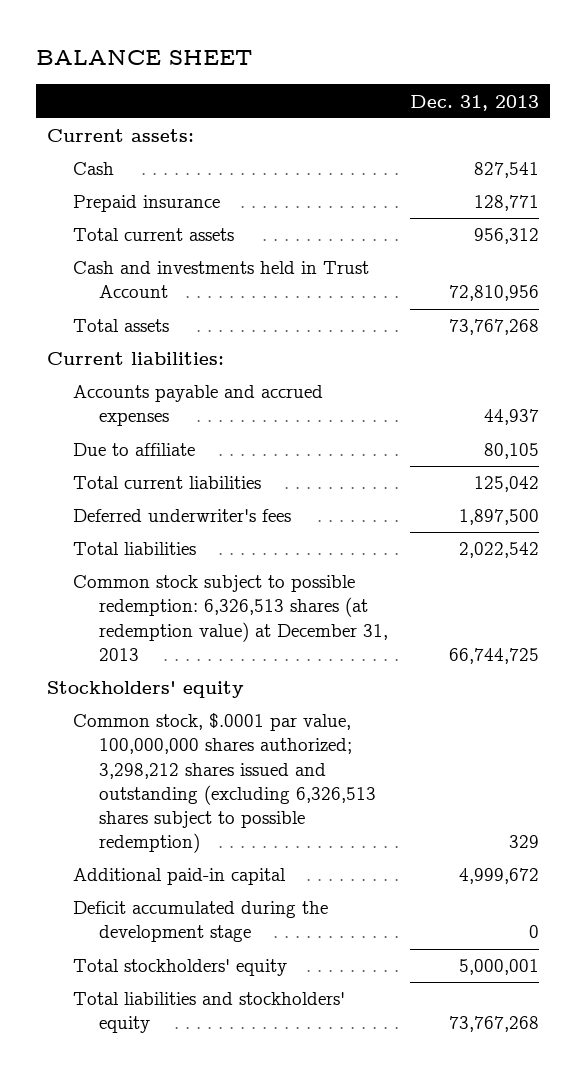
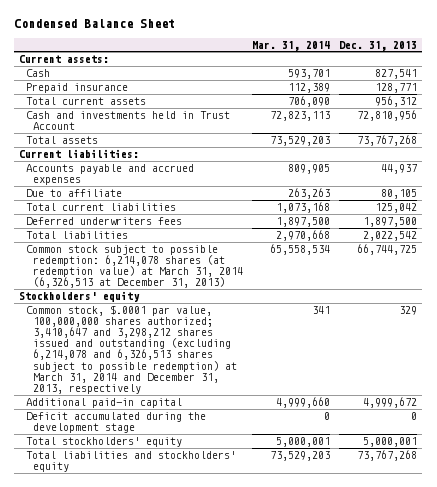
[36,50,253,66] BALANCE SHEET -> [14,19,176,29] Condensed Balance Sheet
none -> [252,40,331,51] Mar. 31, 2014
[72,509,291,523] Deferred underwriter's fees -> [25,217,182,226] Deferred underwriters fees
[72,575,388,661] Common stock subject to possible redemption: 6,326,513 shares (at redemption value) at December 31, 2013 -> [25,245,243,289] Common stock subject to possible redemption: 6,214,078 shares (at redemption value) at March 31, 2014 (6,326,513 at December 31, 2013)
[72,713,376,854] Common stock, $.0001 par value, 100,000,000 shares authorized; 3,298,212 shares issued and outstanding (excluding 6,326,513 shares subject to possible redemption) -> [25,305,237,394] Common stock, $.0001 par value, 100,000,000 shares authorized; 3,410,647 and 3,298,212 shares issued and outstanding (excluding 6,214,078 and 6,326,513 shares subject to possible redemption) at March 31, 2014 and December 31, 2013, respectively

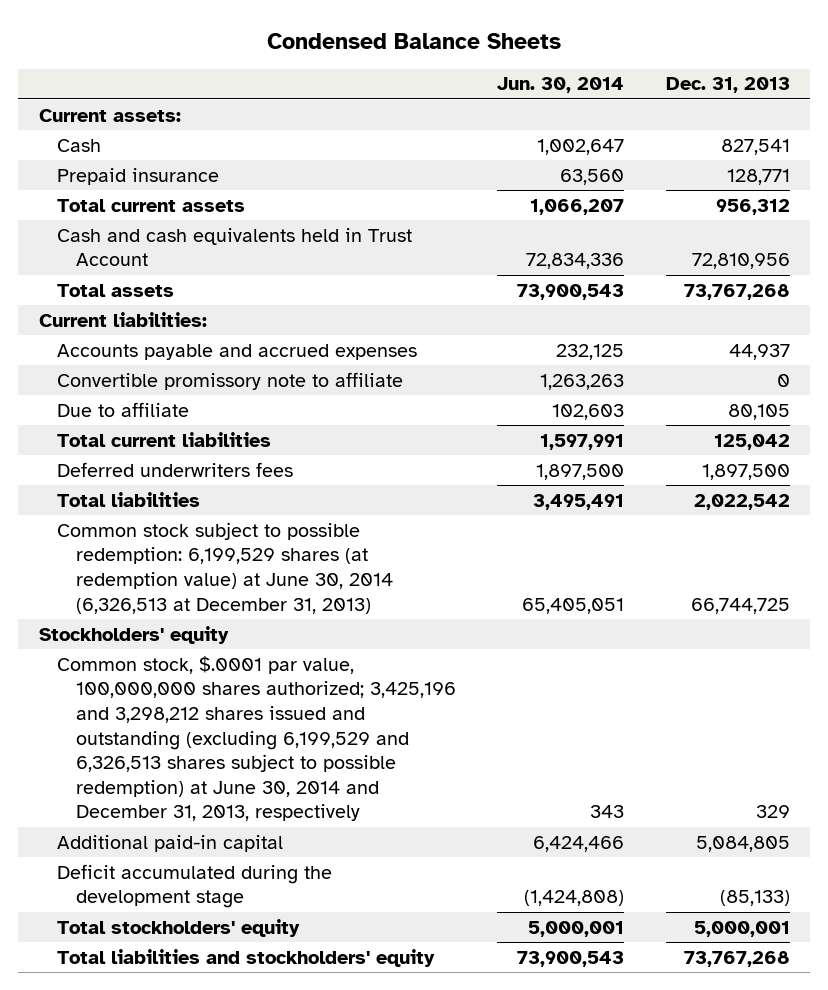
[14,19,176,29] Condensed Balance Sheet -> [267,32,562,49] Condensed Balance Sheets
[252,40,331,51] Mar. 31, 2014 -> none
none -> [497,77,625,94] Jun. 30, 2014
[25,111,230,131] Cash and investments held in Trust Account -> [57,227,413,267] Cash and cash equivalents held in Trust Account
none -> [57,371,404,390] Convertible promissory note to affiliate
[25,245,243,289] Common stock subject to possible redemption: 6,214,078 shares (at redemption value) at March 31, 2014 (6,326,513 at December 31, 2013) -> [57,521,394,614] Common stock subject to possible redemption: 6,199,529 shares (at redemption value) at June 30, 2014 (6,326,513 at December 31, 2013)
[25,305,237,394] Common stock, $.0001 par value, 100,000,000 shares authorized; 3,410,647 and 3,298,212 shares issued and outstanding (excluding 6,214,078 and 6,326,513 shares subject to possible redemption) at March 31, 2014 and December 31, 2013, respectively -> [57,655,457,822] Common stock, $.0001 par value, 100,000,000 shares authorized; 3,425,196 and 3,298,212 shares issued and outstanding (excluding 6,199,529 and 6,326,513 shares subject to possible redemption) at June 30, 2014 and December 31, 2013, respectively
[363,397,418,409] 4,999,672 -> [695,835,790,852] 5,084,805
[411,412,418,421] 0 -> [719,890,790,907] (85,133)

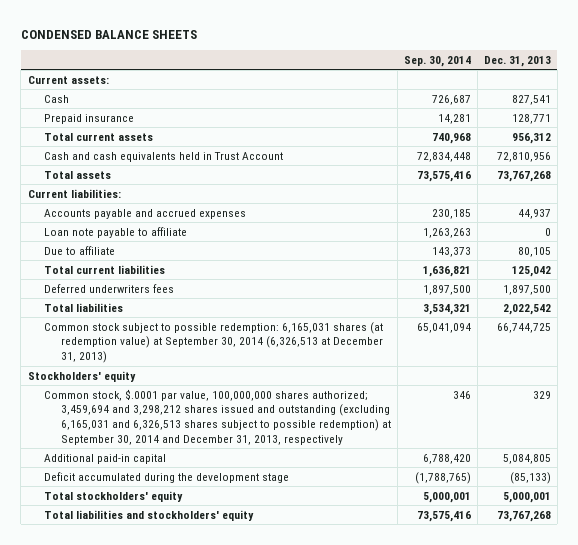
[267,32,562,49] Condensed Balance Sheets -> [20,29,197,39] CONDENSED BALANCE SHEETS
[497,77,625,94] Jun. 30, 2014 -> none
none -> [403,55,471,67] Sep. 30, 2014
[57,371,404,390] Convertible promissory note to affiliate -> [44,226,188,238] Loan note payable to affiliate
[57,521,394,614] Common stock subject to possible redemption: 6,199,529 shares (at redemption value) at June 30, 2014 (6,326,513 at December 31, 2013) -> [44,321,384,363] Common stock subject to possible redemption: 6,165,031 shares (at redemption value) at September 30, 2014 (6,326,513 at December 31, 2013)
[57,655,457,822] Common stock, $.0001 par value, 100,000,000 shares authorized; 3,425,196 and 3,298,212 shares issued and outstanding (excluding 6,199,529 and 6,326,513 shares subject to possible redemption) at June 30, 2014 and December 31, 2013, respectively -> [44,388,391,445] Common stock, $.0001 par value, 100,000,000 shares authorized; 3,459,694 and 3,298,212 shares issued and outstanding (excluding 6,165,031 and 6,326,513 shares subject to possible redemption) at September 30, 2014 and December 31, 2013, respectively

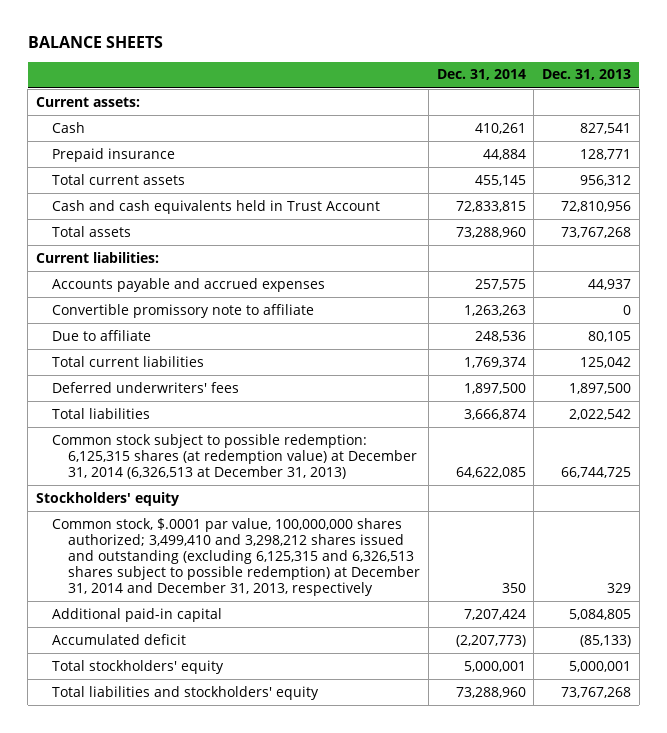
[20,29,197,39] CONDENSED BALANCE SHEETS -> [27,36,163,49] BALANCE SHEETS
[403,55,471,67] Sep. 30, 2014 -> none
none -> [436,69,526,81] Dec. 31, 2014
[44,226,188,238] Loan note payable to affiliate -> [51,303,314,318] Convertible promissory note to affiliate
[44,283,175,293] Deferred underwriters fees -> [51,381,239,393] Deferred underwriters' fees
[44,321,384,363] Common stock subject to possible redemption: 6,165,031 shares (at redemption value) at September 30, 2014 (6,326,513 at December 31, 2013) -> [51,433,417,479] Common stock subject to possible redemption: 6,125,315 shares (at redemption value) at December 31, 2014 (6,326,513 at December 31, 2013)
[44,388,391,445] Common stock, $.0001 par value, 100,000,000 shares authorized; 3,459,694 and 3,298,212 shares issued and outstanding (excluding 6,165,031 and 6,326,513 shares subject to possible redemption) at September 30, 2014 and December 31, 2013, respectively -> [51,517,420,596] Common stock, $.0001 par value, 100,000,000 shares authorized; 3,499,410 and 3,298,212 shares issued and outstanding (excluding 6,125,315 and 6,326,513 shares subject to possible redemption) at December 31, 2014 and December 31, 2013, respectively
[44,471,290,483] Deficit accumulated during the development stage -> [51,633,186,645] Accumulated deficit

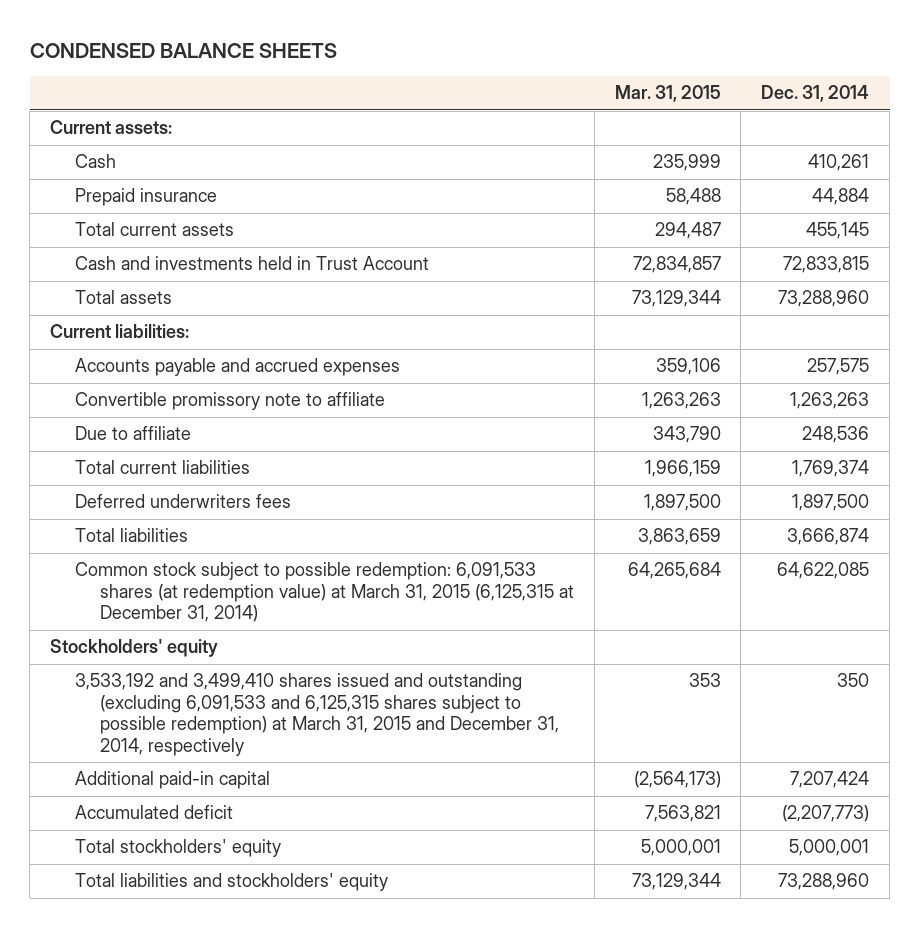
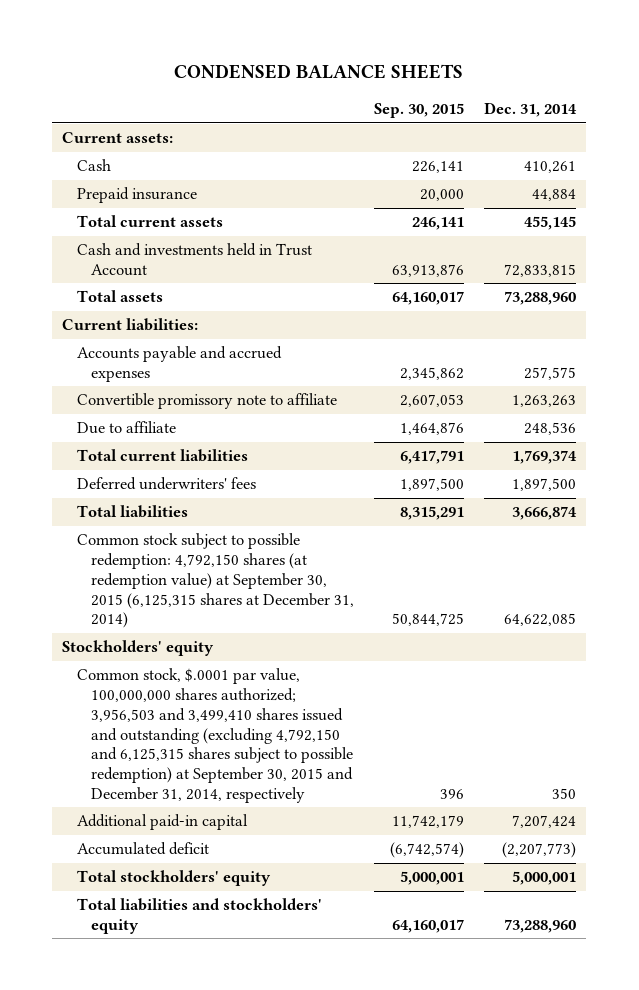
[614,85,721,103] Mar. 31, 2015 -> none
none -> [374,103,465,119] Sep. 30, 2015
[75,494,292,509] Deferred underwriters fees -> [76,477,256,491] Deferred underwriters' fees
[75,562,574,623] Common stock subject to possible redemption: 6,091,533 shares (at redemption value) at March 31, 2015 (6,125,315 at December 31, 2014) -> [76,533,355,629] Common stock subject to possible redemption: 4,792,150 shares (at redemption value) at September 30, 2015 (6,125,315 shares at December 31, 2014)
[75,673,559,757] 3,533,192 and 3,499,410 shares issued and outstanding (excluding 6,091,533 and 6,125,315 shares subject to possible redemption) at March 31, 2015 and December 31, 2014, respectively -> [76,668,354,803] Common stock, $.0001 par value, 100,000,000 shares authorized; 3,956,503 and 3,499,410 shares issued and outstanding (excluding 4,792,150 and 6,125,315 shares subject to possible redemption) at September 30, 2015 and December 31, 2014, respectively

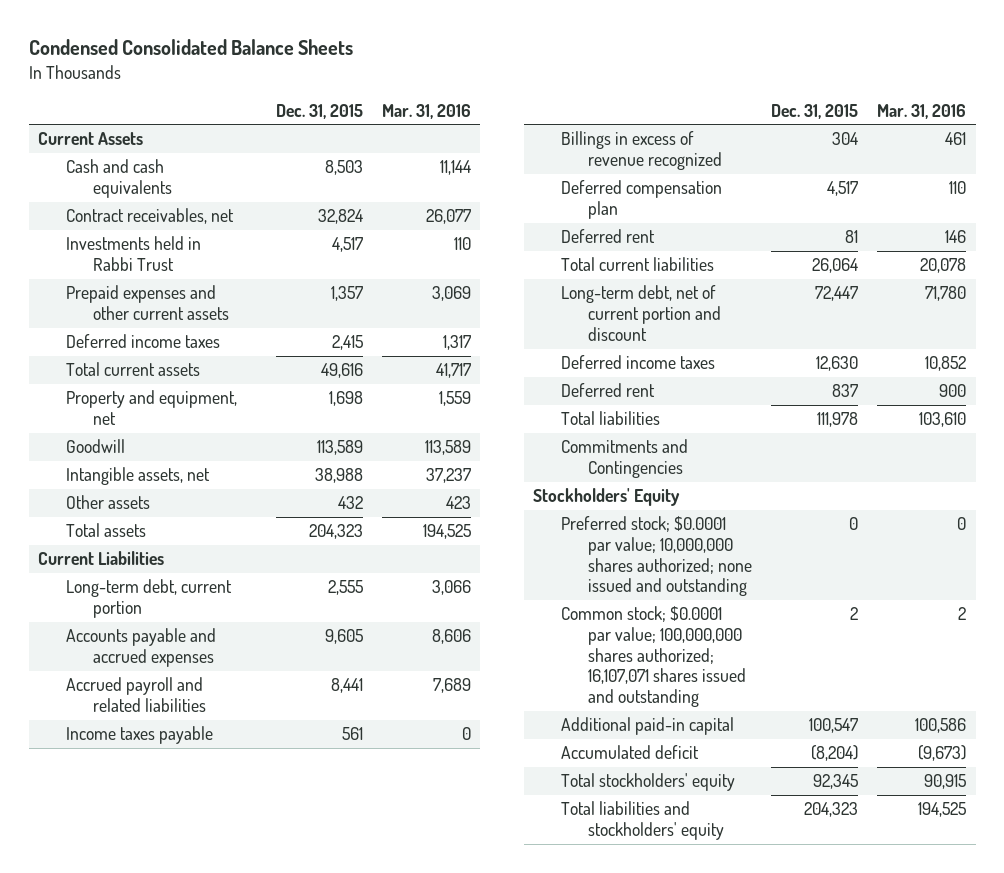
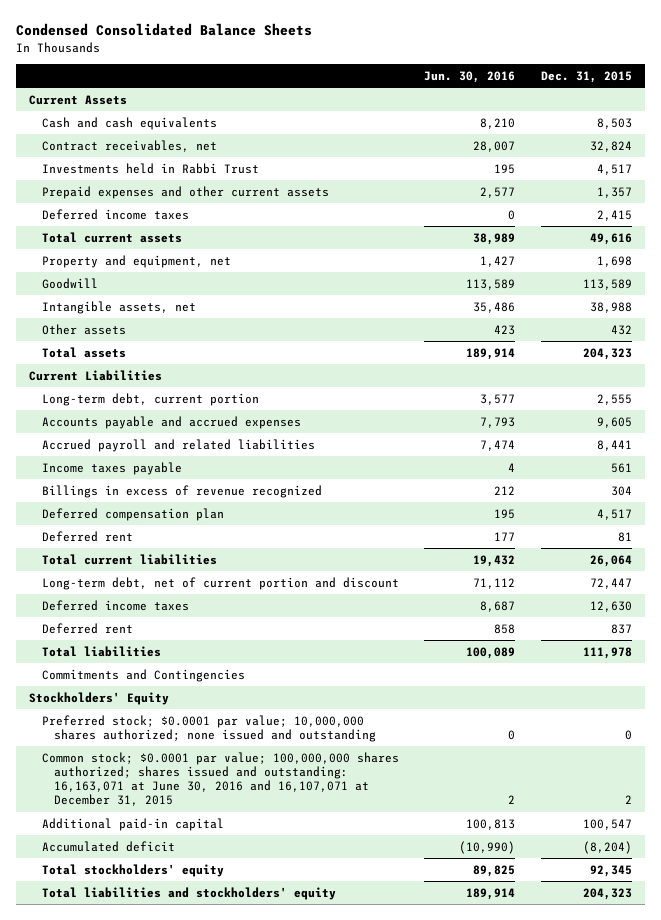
[381,103,471,119] Mar. 31, 2016 -> none
none -> [424,70,516,83] Jun. 30, 2016
[560,606,747,708] Common stock; $0.0001 par value; 100,000,000 shares authorized; 16,107,071 shares issued and outstanding -> [41,751,399,807] Common stock; $0.0001 par value; 100,000,000 shares authorized; shares issued and outstanding: 16,163,071 at June 30, 2016 and 16,107,071 at December 31, 2015

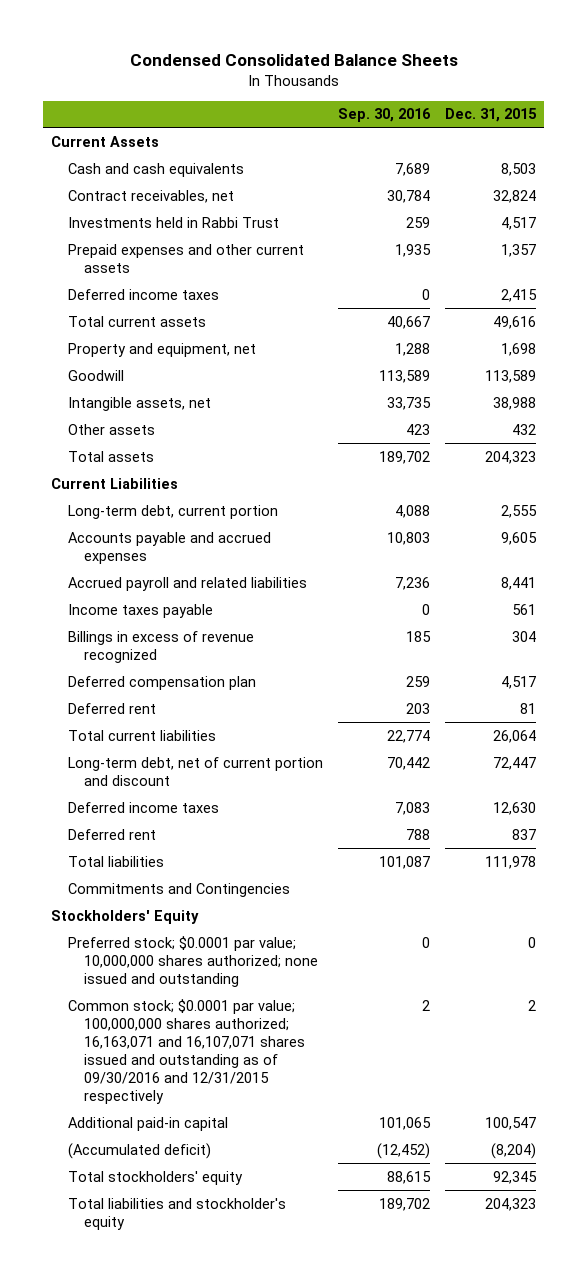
[424,70,516,83] Jun. 30, 2016 -> none
none -> [338,108,432,123] Sep. 30, 2016
[41,751,399,807] Common stock; $0.0001 par value; 100,000,000 shares authorized; shares issued and outstanding: 16,163,071 at June 30, 2016 and 16,107,071 at December 31, 2015 -> [67,998,306,1104] Common stock; $0.0001 par value; 100,000,000 shares authorized; 16,163,071 and 16,107,071 shares issued and outstanding as of 09/30/2016 and 12/31/2015 respectively
[41,840,175,852] Accumulated deficit -> [67,1142,211,1159] (Accumulated deficit)
[41,886,336,900] Total liabilities and stockholders' equity -> [67,1197,286,1230] Total liabilities and stockholder's equity

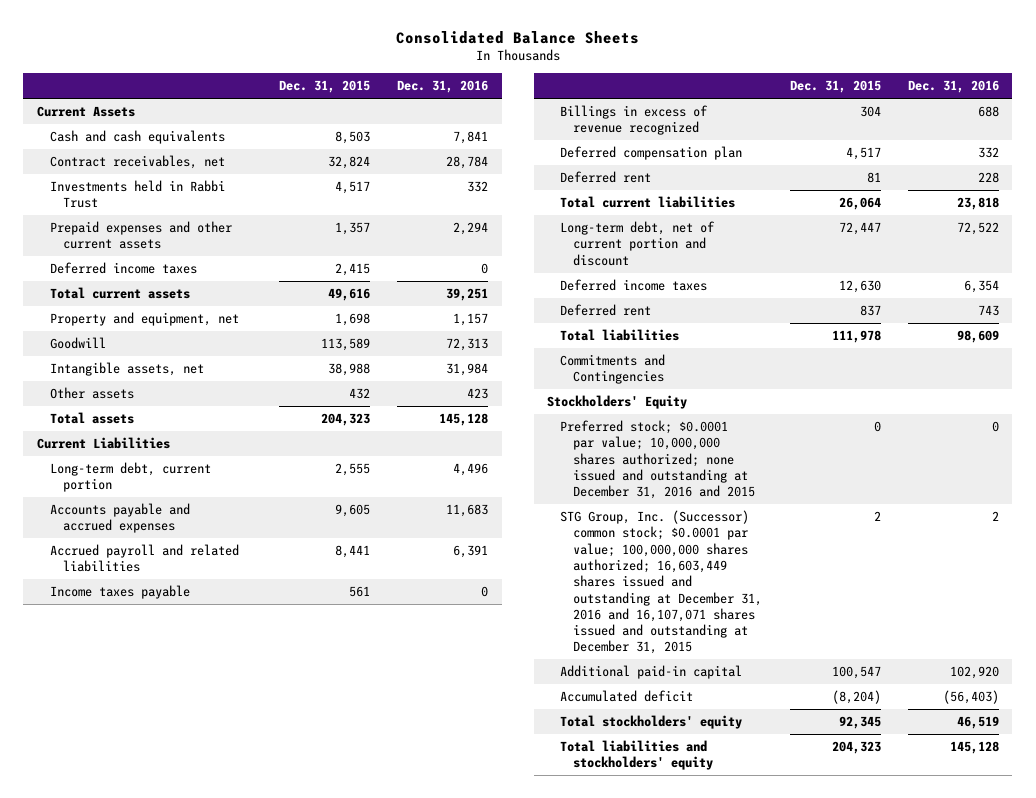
[129,54,458,67] Condensed Consolidated Balance Sheets -> [395,31,639,45] Consolidated Balance Sheets
[338,108,432,123] Sep. 30, 2016 -> none
none -> [397,80,489,94] Dec. 31, 2016
[67,935,319,987] Preferred stock; $0.0001 par value; 10,000,000 shares authorized; none issued and outstanding -> [560,420,756,500] Preferred stock; $0.0001 par value; 10,000,000 shares authorized; none issued and outstanding at December 31, 2016 and 2015
[67,998,306,1104] Common stock; $0.0001 par value; 100,000,000 shares authorized; 16,163,071 and 16,107,071 shares issued and outstanding as of 09/30/2016 and 12/31/2015 respectively -> [560,510,763,655] STG Group, Inc. (Successor) common stock; $0.0001 par value; 100,000,000 shares authorized; 16,603,449 shares issued and outstanding at December 31, 2016 and 16,107,071 shares issued and outstanding at December 31, 2015
[67,1142,211,1159] (Accumulated deficit) -> [560,690,694,703] Accumulated deficit
[67,1197,286,1230] Total liabilities and stockholder's equity -> [560,740,714,771] Total liabilities and stockholders' equity

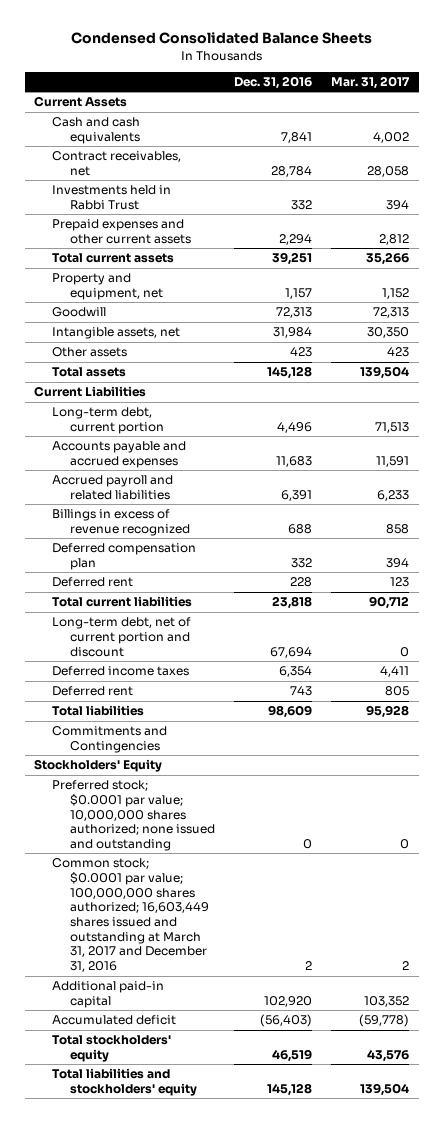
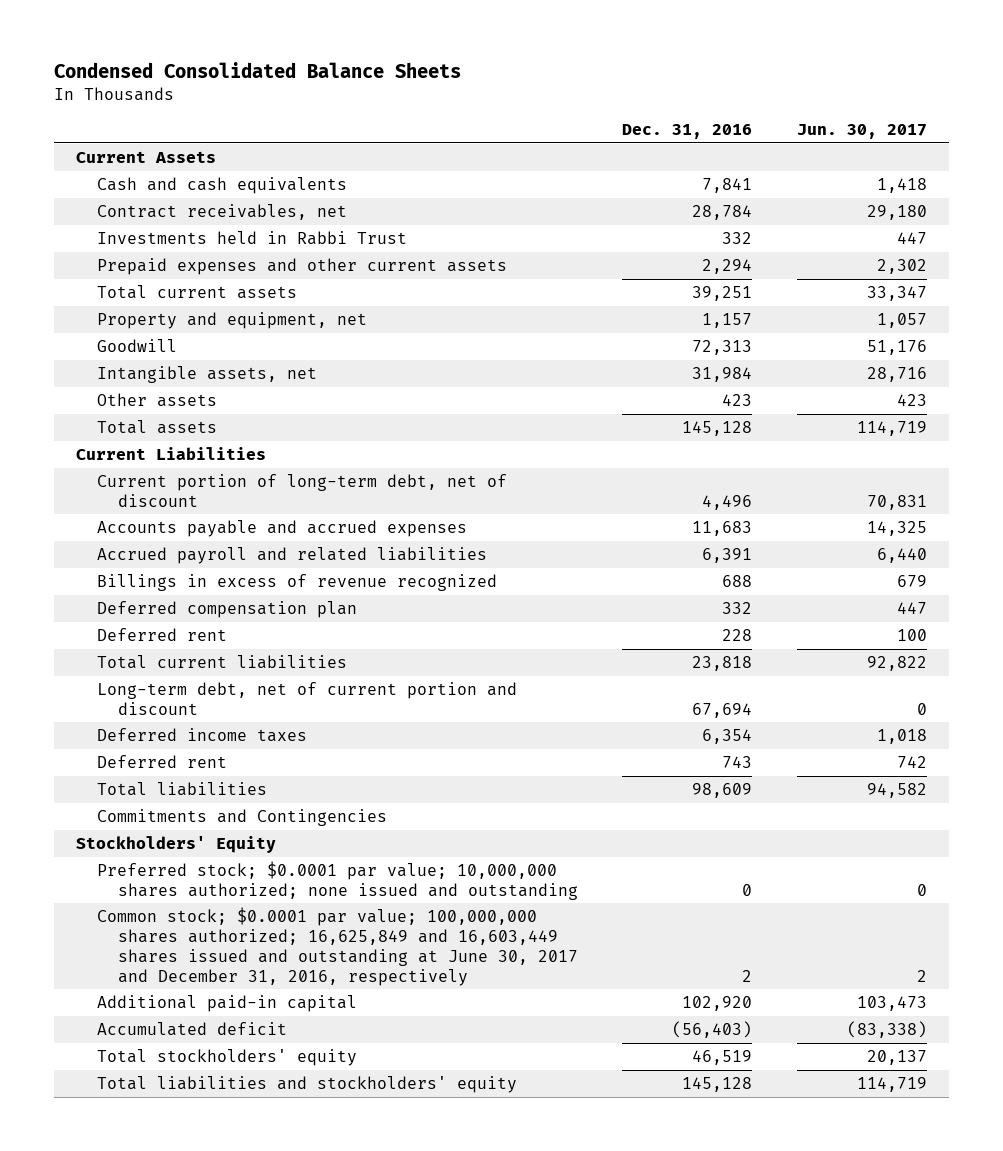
[331,75,411,89] Mar. 31, 2017 -> none
none -> [796,123,927,139] Jun. 30, 2017
[52,407,165,434] Long-term debt, current portion -> [96,473,507,507] Current portion of long-term debt, net of discount
[52,858,210,973] Common stock; $0.0001 par value; 100,000,000 shares authorized; 16,603,449 shares issued and outstanding at March 31, 2017 and December 31, 2016 -> [96,906,578,986] Common stock; $0.0001 par value; 100,000,000 shares authorized; 16,625,849 and 16,603,449 shares issued and outstanding at June 30, 2017 and December 31, 2016, respectively

